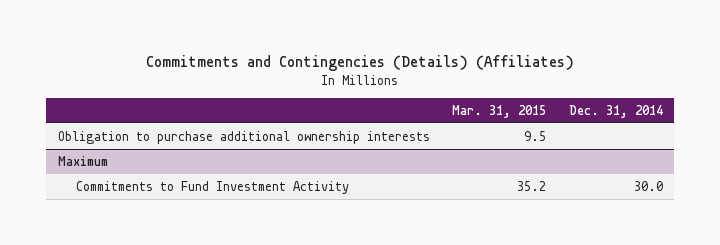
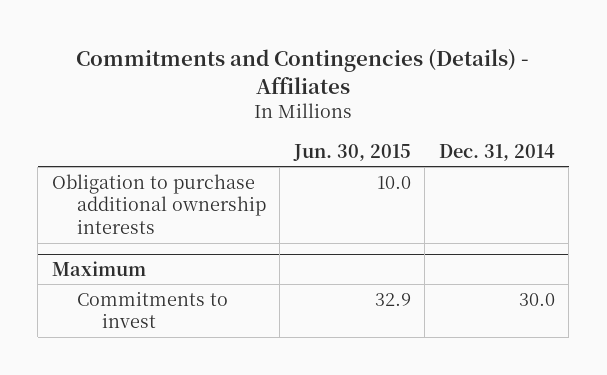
[146,54,575,71] Commitments and Contingencies (Details) (Affiliates) -> [76,48,530,94] Commitments and Contingencies (Details) - Affiliates
[452,104,547,118] Mar. 31, 2015 -> none
none -> [292,143,411,161] Jun. 30, 2015
[76,180,350,194] Commitments to Fund Investment Activity -> [76,290,228,329] Commitments to invest

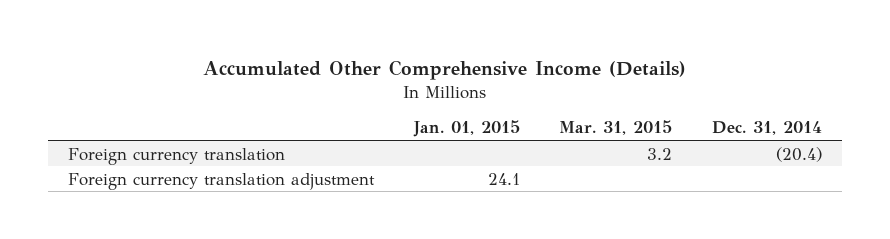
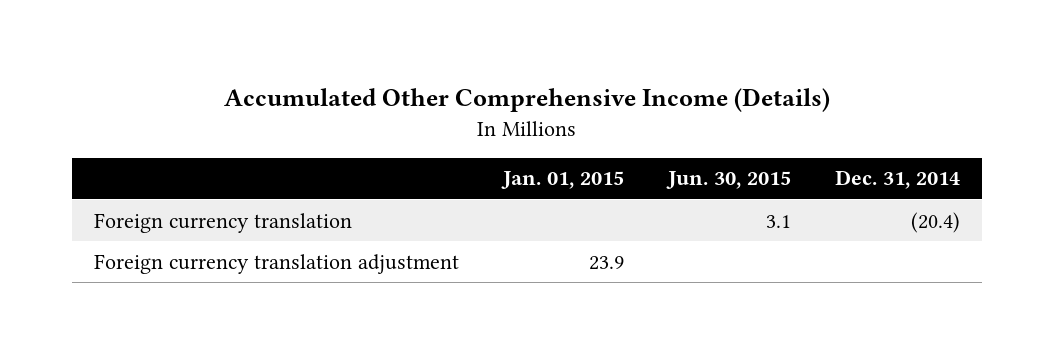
[559,120,673,136] Mar. 31, 2015 -> none
none -> [665,171,791,190] Jun. 30, 2015
[487,172,520,185] 24.1 -> [588,255,624,270] 23.9

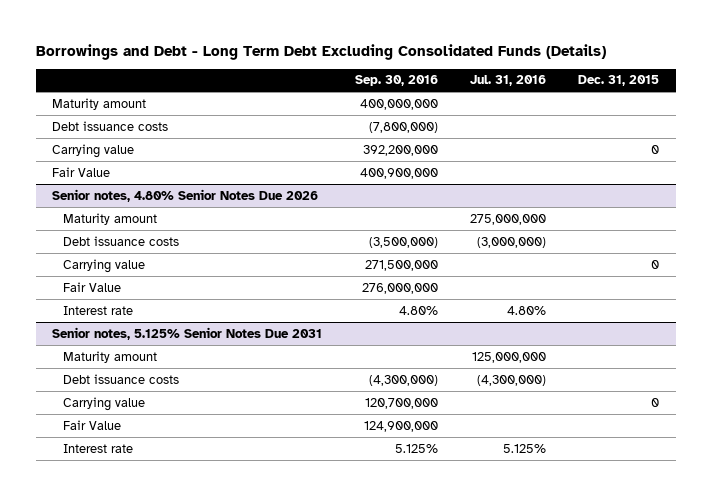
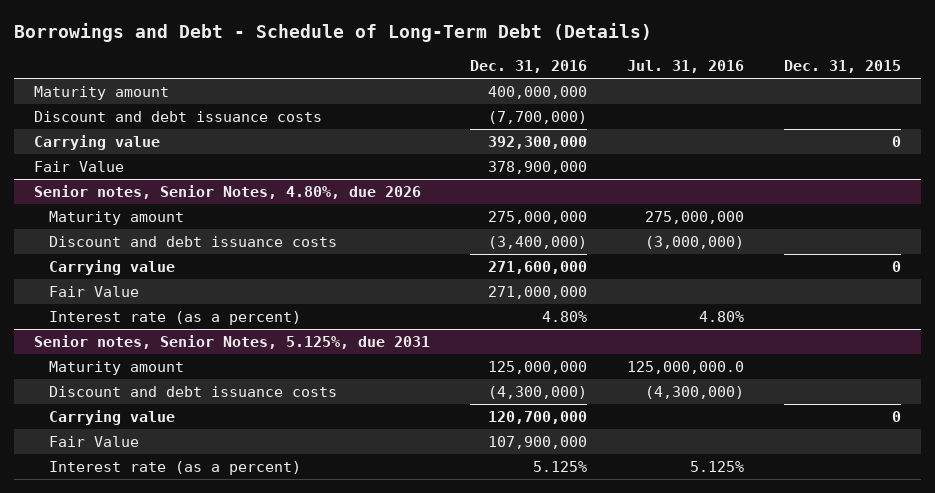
[36,43,607,60] Borrowings and Debt - Long Term Debt Excluding Consolidated Funds (Details) -> [14,22,653,42] Borrowings and Debt - Schedule of Long-Term Debt (Details)
[354,75,438,87] Sep. 30, 2016 -> none
none -> [470,60,588,74] Dec. 31, 2016
[52,120,169,131] Debt issuance costs -> [34,111,323,123] Discount and debt issuance costs
[52,188,319,202] Senior notes, 4.80% Senior Notes Due 2026 -> [34,185,422,200] Senior notes, Senior Notes, 4.80%, due 2026
[62,235,179,246] Debt issuance costs -> [49,236,338,248] Discount and debt issuance costs
[62,305,133,315] Interest rate -> [49,311,302,326] Interest rate (as a percent)
[52,326,323,340] Senior notes, 5.125% Senior Notes Due 2031 -> [34,335,431,350] Senior notes, Senior Notes, 5.125%, due 2031
[472,351,547,363] 125,000,000 -> [626,361,744,375] 125,000,000.0
[62,373,179,384] Debt issuance costs -> [49,386,338,398] Discount and debt issuance costs
[62,443,133,453] Interest rate -> [49,461,302,476] Interest rate (as a percent)

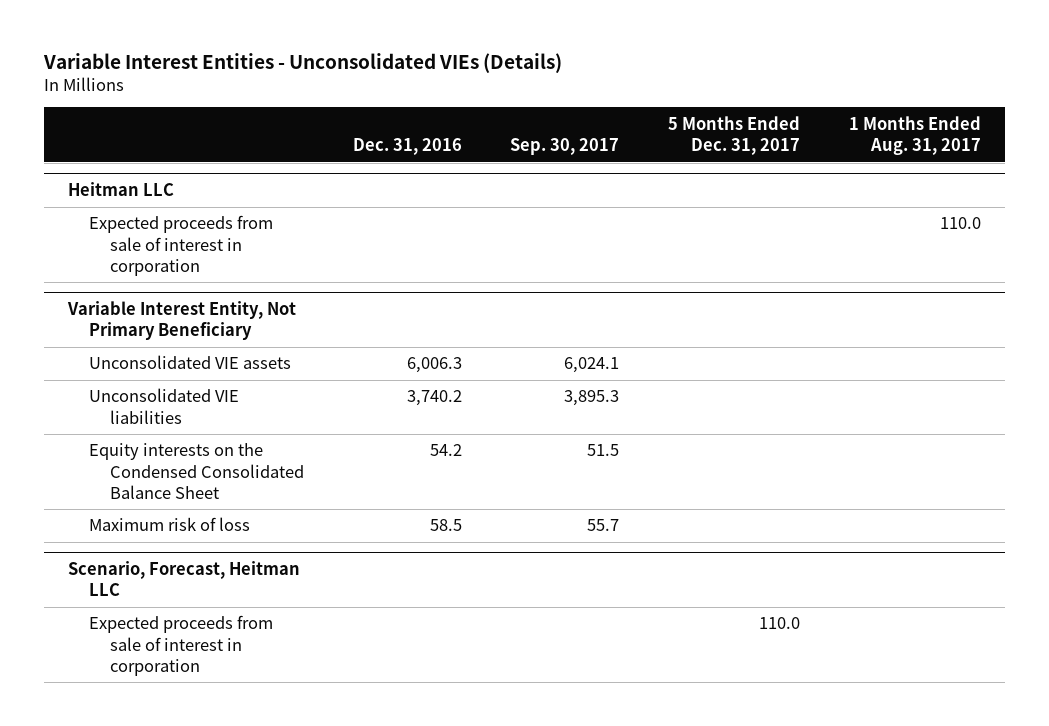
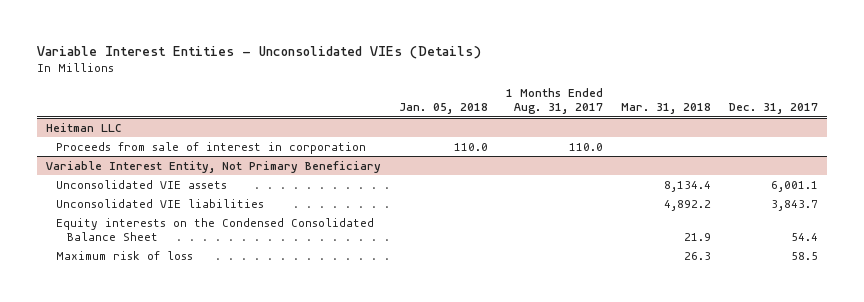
[352,138,462,156] Dec. 31, 2016 -> none
[510,138,620,156] Sep. 30, 2017 -> none
[668,115,801,156] 5 Months Ended Dec. 31, 2017 -> none
none -> [398,103,488,115] Jan. 05, 2018
none -> [620,103,711,115] Mar. 31, 2018
none -> [728,103,818,115] Dec. 31, 2017
[89,215,274,276] Expected proceeds from sale of interest in corporation -> [56,141,367,154] Proceeds from sale of interest in corporation
[67,561,300,597] Scenario, Forecast, Heitman LLC -> none
[89,615,274,676] Expected proceeds from sale of interest in corporation -> none

